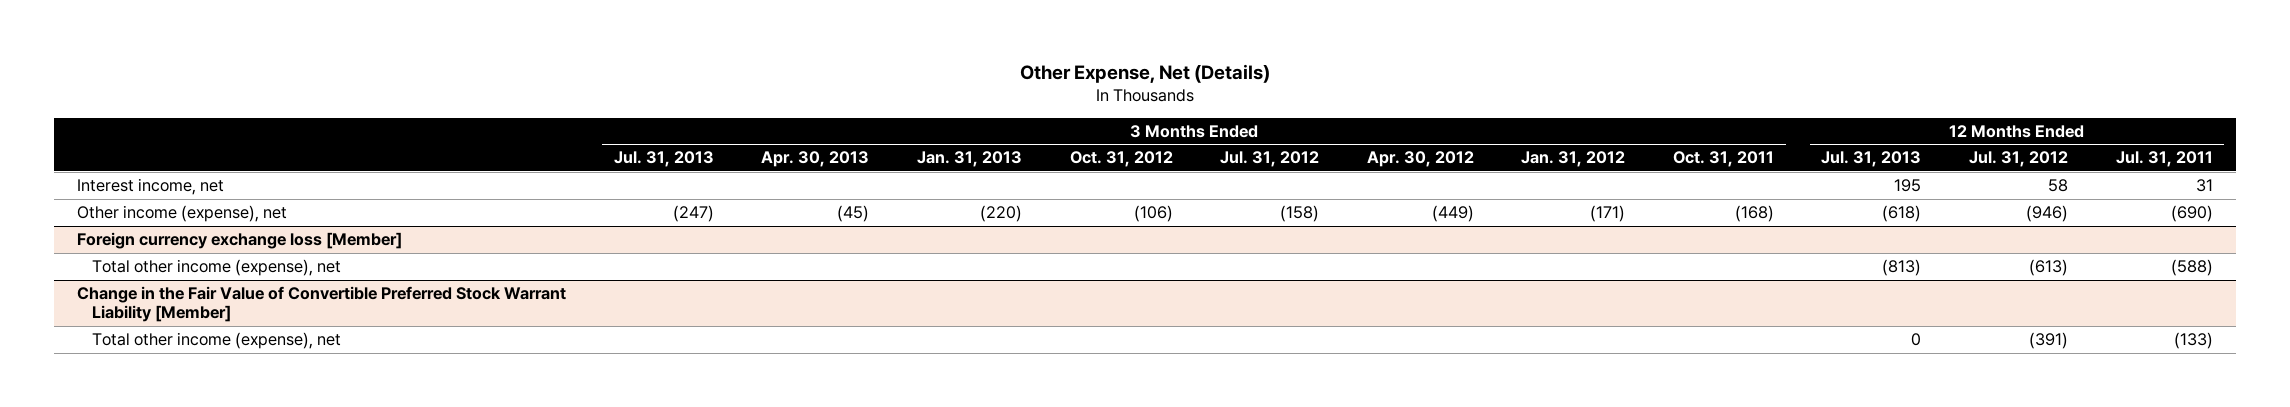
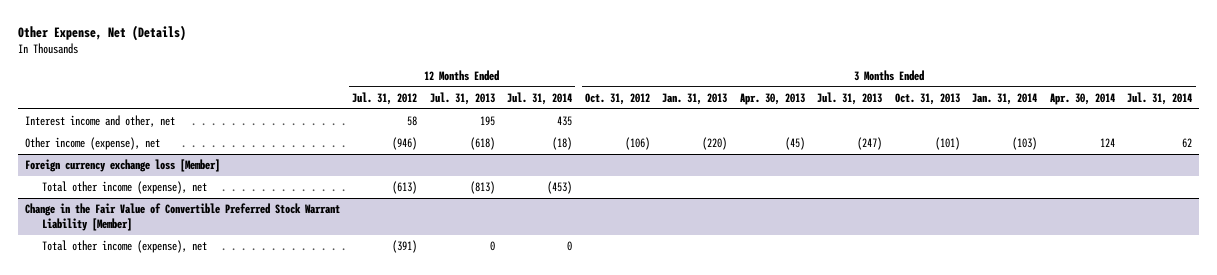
[1220,151,1320,168] Jul. 31, 2012 -> none
[1366,151,1474,168] Apr. 30, 2012 -> none
[1521,151,1626,168] Jan. 31, 2012 -> none
[1672,151,1774,168] Oct. 31, 2011 -> none
[2115,151,2213,168] Jul. 31, 2011 -> none
none -> [507,92,573,106] Jul. 31, 2014
none -> [894,93,960,106] Oct. 31, 2013
none -> [972,93,1038,106] Jan. 31, 2014
none -> [1049,93,1115,106] Apr. 30, 2014
none -> [1127,92,1193,106] Jul. 31, 2014
[77,178,225,196] Interest income, net -> [24,115,175,128] Interest income and other, net

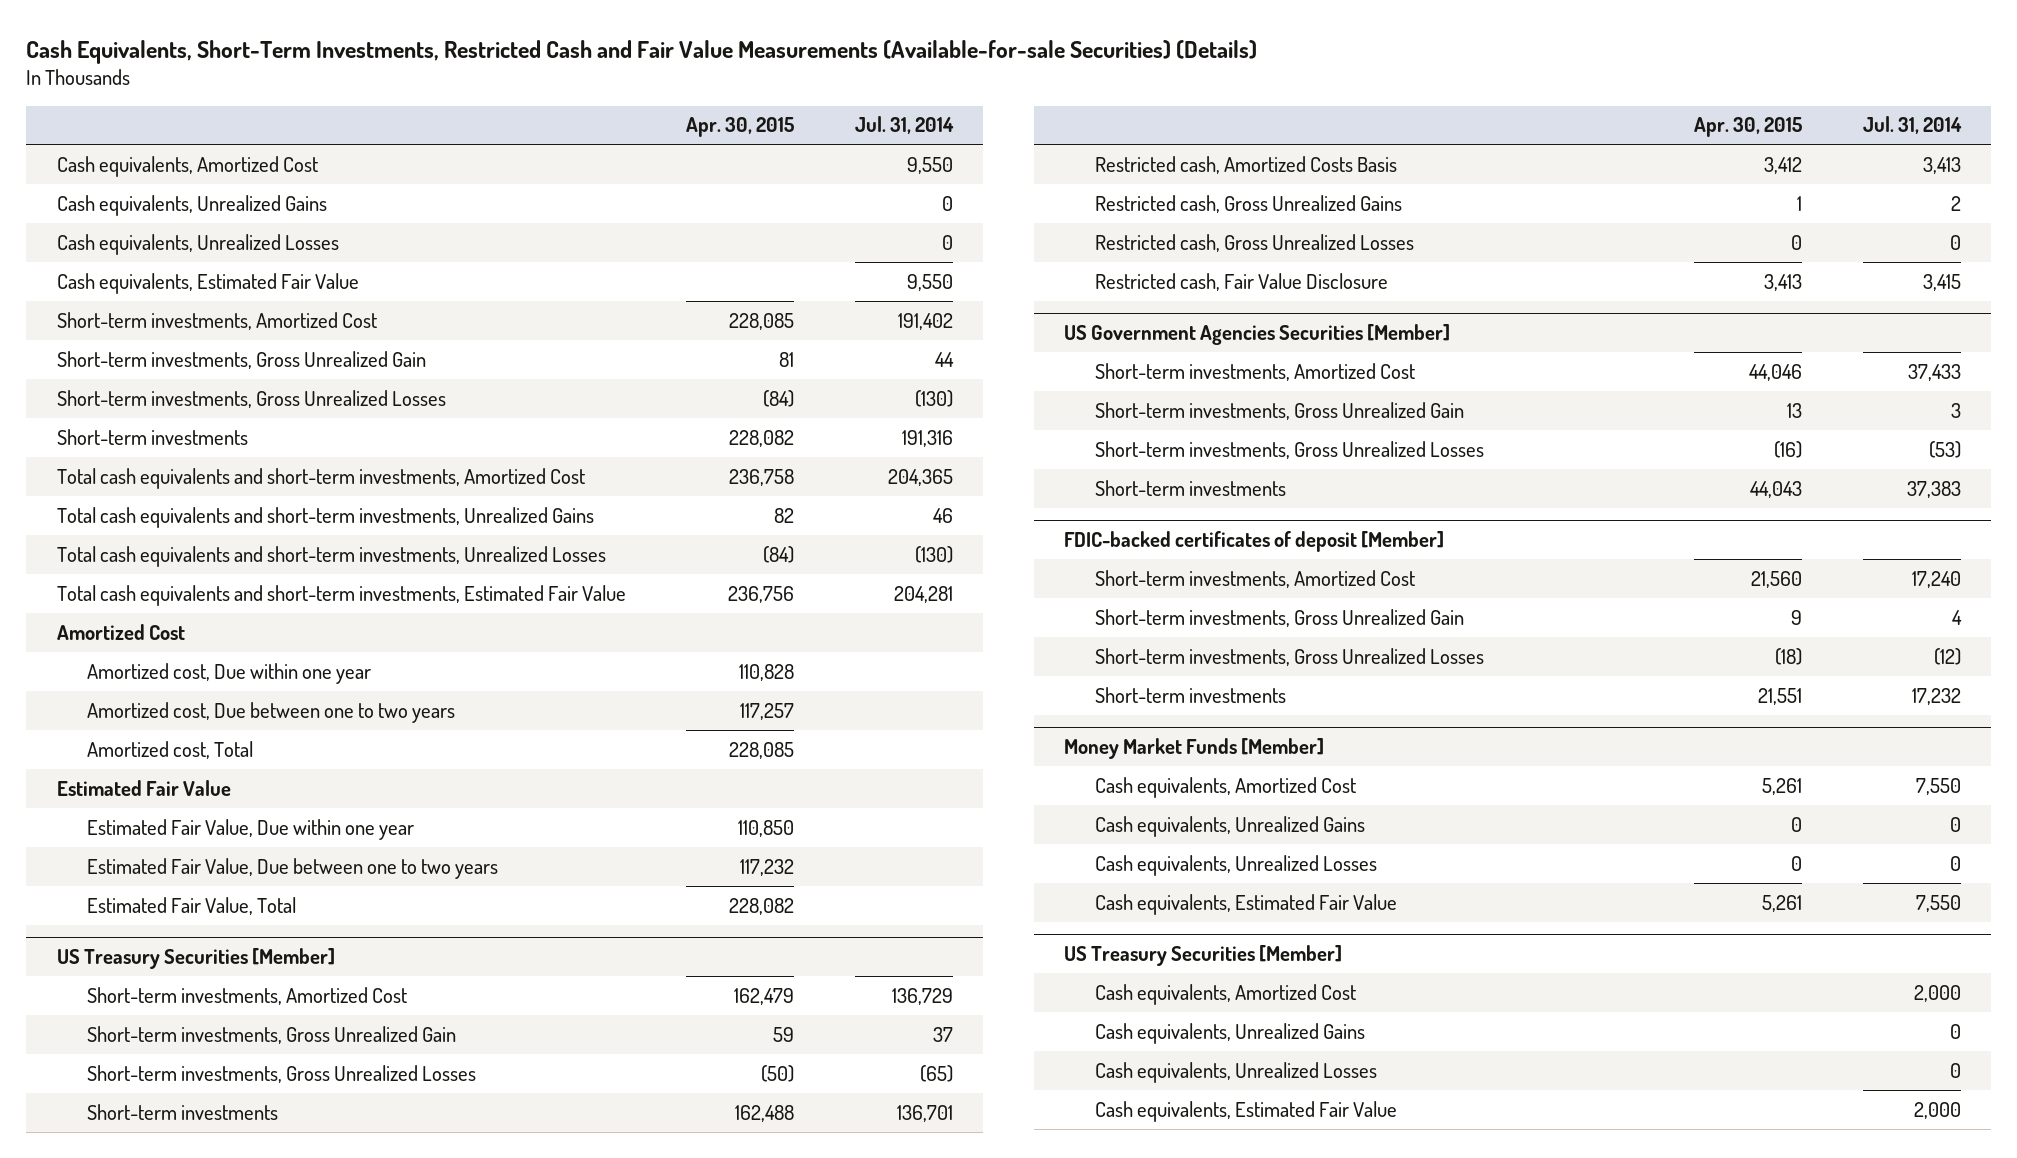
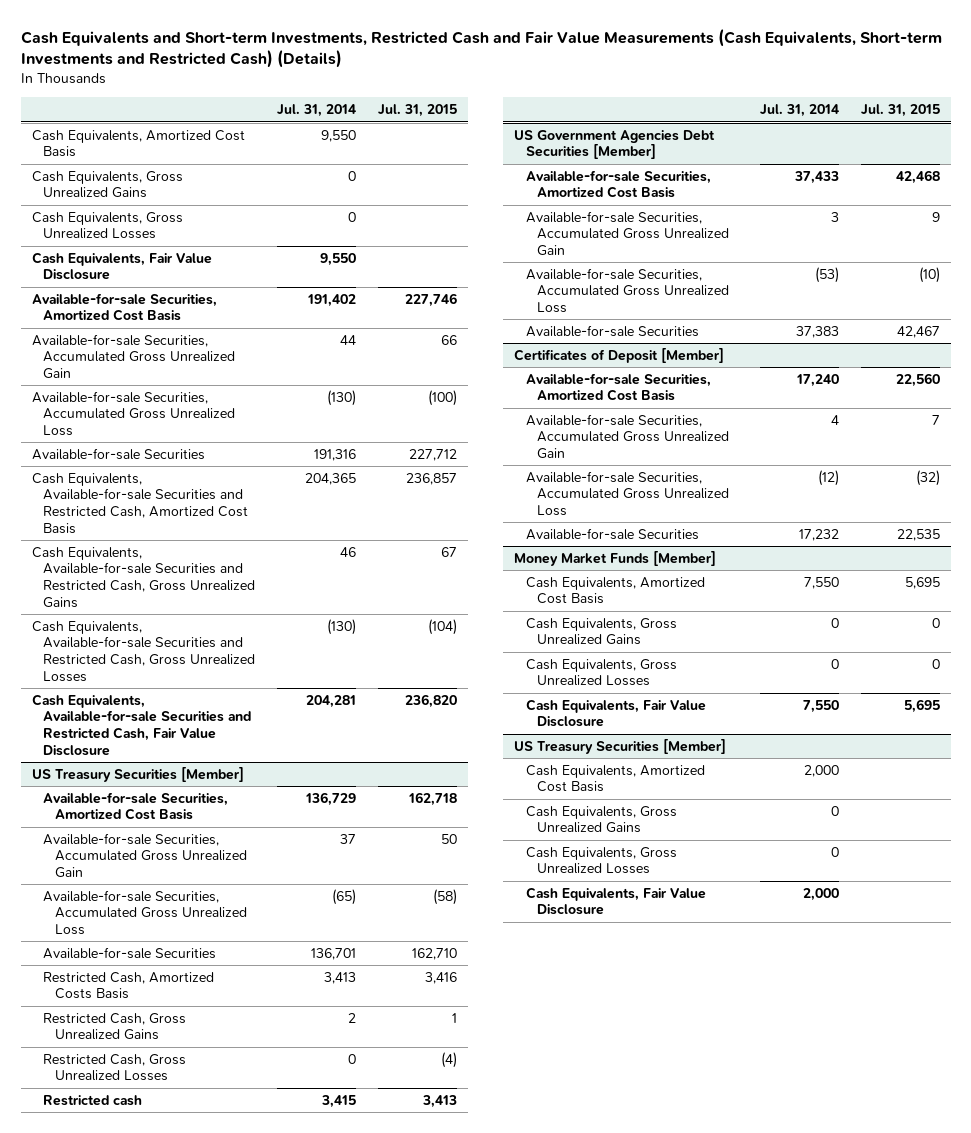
[26,39,1258,64] Cash Equivalents, Short-Term Investments, Restricted Cash and Fair Value Measurements (Available-for-sale Securities) (Details) -> [20,28,942,69] Cash Equivalents and Short-term Investments, Restricted Cash and Fair Value Measurements (Cash Equivalents, Short-term Investments and Restricted Cash) (Details)
[686,117,795,138] Apr. 30, 2015 -> none
none -> [378,104,458,118] Jul. 31, 2015
[56,623,185,640] Amortized Cost -> none
[87,662,372,684] Amortized cost, Due within one year -> none
[87,701,456,723] Amortized cost, Due between one to two years -> none
[87,740,254,759] Amortized cost, Total -> none
[56,779,231,796] Estimated Fair Value -> none
[87,818,415,840] Estimated Fair Value, Due within one year -> none
[87,857,499,879] Estimated Fair Value, Due between one to two years -> none
[87,896,297,915] Estimated Fair Value, Total -> none
[56,155,318,177] Cash equivalents, Amortized Cost -> [31,129,245,158] Cash Equivalents, Amortized Cost Basis
[56,194,327,216] Cash equivalents, Unrealized Gains -> [31,170,183,199] Cash Equivalents, Gross Unrealized Gains
[56,233,339,255] Cash equivalents, Unrealized Losses -> [31,211,183,240] Cash Equivalents, Gross Unrealized Losses
[56,272,359,294] Cash equivalents, Estimated Fair Value -> [31,251,212,281] Cash Equivalents, Fair Value Disclosure
[56,311,377,330] Short-term investments, Amortized Cost -> [31,292,217,322] Available-for-sale Securities, Amortized Cost Basis
[56,350,426,369] Short-term investments, Gross Unrealized Gain -> [31,333,236,380] Available-for-sale Securities, Accumulated Gross Unrealized Gain
[56,389,446,408] Short-term investments, Gross Unrealized Losses -> [31,390,236,437] Available-for-sale Securities, Accumulated Gross Unrealized Loss
[56,428,248,445] Short-term investments -> [31,447,205,460] Available-for-sale Securities
[56,467,585,489] Total cash equivalents and short-term investments, Amortized Cost -> [31,472,249,534] Cash Equivalents, Available-for-sale Securities and Restricted Cash, Amortized Cost Basis
[56,506,594,528] Total cash equivalents and short-term investments, Unrealized Gains -> [31,546,256,608] Cash Equivalents, Available-for-sale Securities and Restricted Cash, Gross Unrealized Gains
[56,545,606,567] Total cash equivalents and short-term investments, Unrealized Losses -> [31,620,256,682] Cash Equivalents, Available-for-sale Securities and Restricted Cash, Gross Unrealized Losses
[56,584,626,606] Total cash equivalents and short-term investments, Estimated Fair Value -> [31,693,252,756] Cash Equivalents, Available-for-sale Securities and Restricted Cash, Fair Value Disclosure
[87,986,408,1005] Short-term investments, Amortized Cost -> [43,791,229,821] Available-for-sale Securities, Amortized Cost Basis
[87,1025,457,1044] Short-term investments, Gross Unrealized Gain -> [43,832,247,879] Available-for-sale Securities, Accumulated Gross Unrealized Gain
[87,1064,477,1083] Short-term investments, Gross Unrealized Losses -> [43,889,247,936] Available-for-sale Securities, Accumulated Gross Unrealized Loss
[87,1103,279,1120] Short-term investments -> [43,946,217,959] Available-for-sale Securities
[1094,155,1397,174] Restricted cash, Amortized Costs Basis -> [43,971,215,1000] Restricted Cash, Amortized Costs Basis
[1094,194,1402,213] Restricted cash, Gross Unrealized Gains -> [43,1012,187,1041] Restricted Cash, Gross Unrealized Gains
[1094,233,1414,252] Restricted cash, Gross Unrealized Losses -> [43,1053,187,1082] Restricted Cash, Gross Unrealized Losses
[1094,272,1388,291] Restricted cash, Fair Value Disclosure -> [43,1094,143,1106] Restricted cash
[1064,323,1451,345] US Government Agencies Securities [Member] -> [514,129,716,160] US Government Agencies Debt Securities [Member]
[1094,362,1415,381] Short-term investments, Amortized Cost -> [525,169,711,199] Available-for-sale Securities, Amortized Cost Basis
[1094,401,1464,420] Short-term investments, Gross Unrealized Gain -> [525,210,730,257] Available-for-sale Securities, Accumulated Gross Unrealized Gain
[1094,440,1484,459] Short-term investments, Gross Unrealized Losses -> [525,267,730,314] Available-for-sale Securities, Accumulated Gross Unrealized Loss
[1094,479,1286,496] Short-term investments -> [525,324,699,337] Available-for-sale Securities
[1064,530,1445,552] FDIC-backed certificates of deposit [Member] -> [514,347,725,363] Certificates of Deposit [Member]
[1094,569,1415,588] Short-term investments, Amortized Cost -> [525,372,711,402] Available-for-sale Securities, Amortized Cost Basis
[1094,608,1464,627] Short-term investments, Gross Unrealized Gain -> [525,413,730,460] Available-for-sale Securities, Accumulated Gross Unrealized Gain
[1094,647,1484,666] Short-term investments, Gross Unrealized Losses -> [525,470,730,517] Available-for-sale Securities, Accumulated Gross Unrealized Loss
[1094,686,1286,703] Short-term investments -> [525,527,699,540] Available-for-sale Securities
[1094,776,1356,798] Cash equivalents, Amortized Cost -> [525,576,705,605] Cash Equivalents, Amortized Cost Basis
[1094,815,1365,837] Cash equivalents, Unrealized Gains -> [525,617,677,646] Cash Equivalents, Gross Unrealized Gains
[1094,854,1377,876] Cash equivalents, Unrealized Losses -> [525,658,677,687] Cash Equivalents, Gross Unrealized Losses
[1094,893,1397,915] Cash equivalents, Estimated Fair Value -> [525,698,706,728] Cash Equivalents, Fair Value Disclosure
[1094,983,1356,1005] Cash equivalents, Amortized Cost -> [525,764,705,793] Cash Equivalents, Amortized Cost Basis
[1094,1022,1365,1044] Cash equivalents, Unrealized Gains -> [525,805,677,834] Cash Equivalents, Gross Unrealized Gains
[1094,1061,1377,1083] Cash equivalents, Unrealized Losses -> [525,846,677,875] Cash Equivalents, Gross Unrealized Losses
[1094,1100,1397,1122] Cash equivalents, Estimated Fair Value -> [525,886,706,916] Cash Equivalents, Fair Value Disclosure

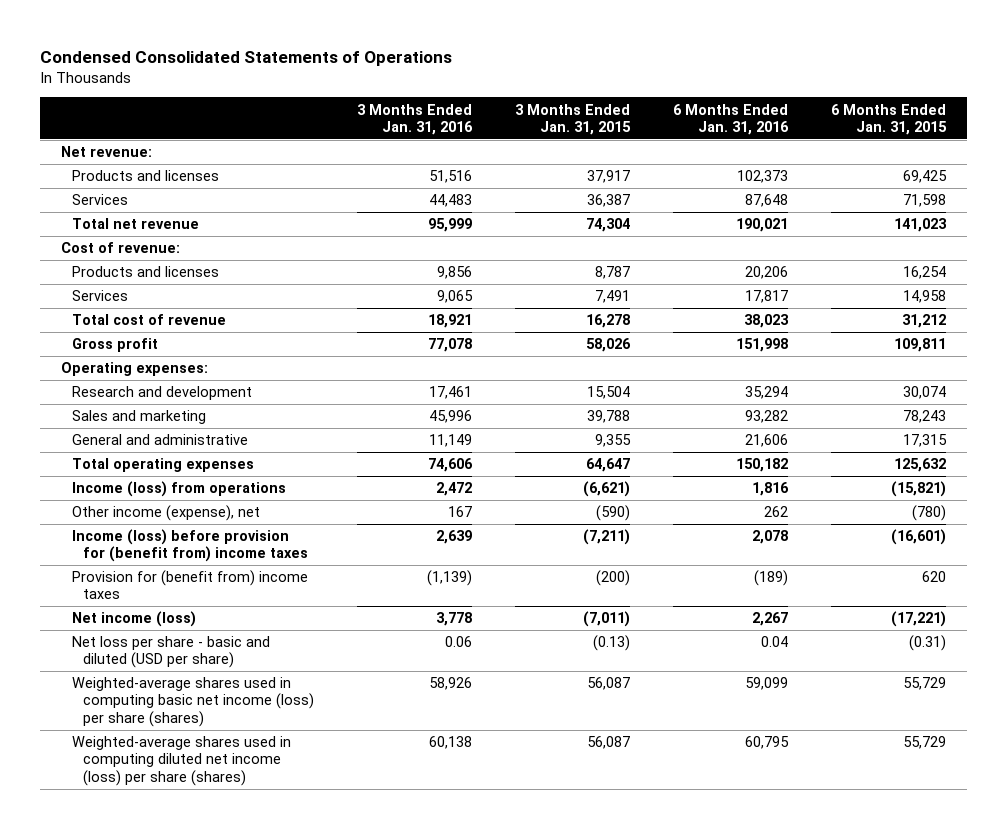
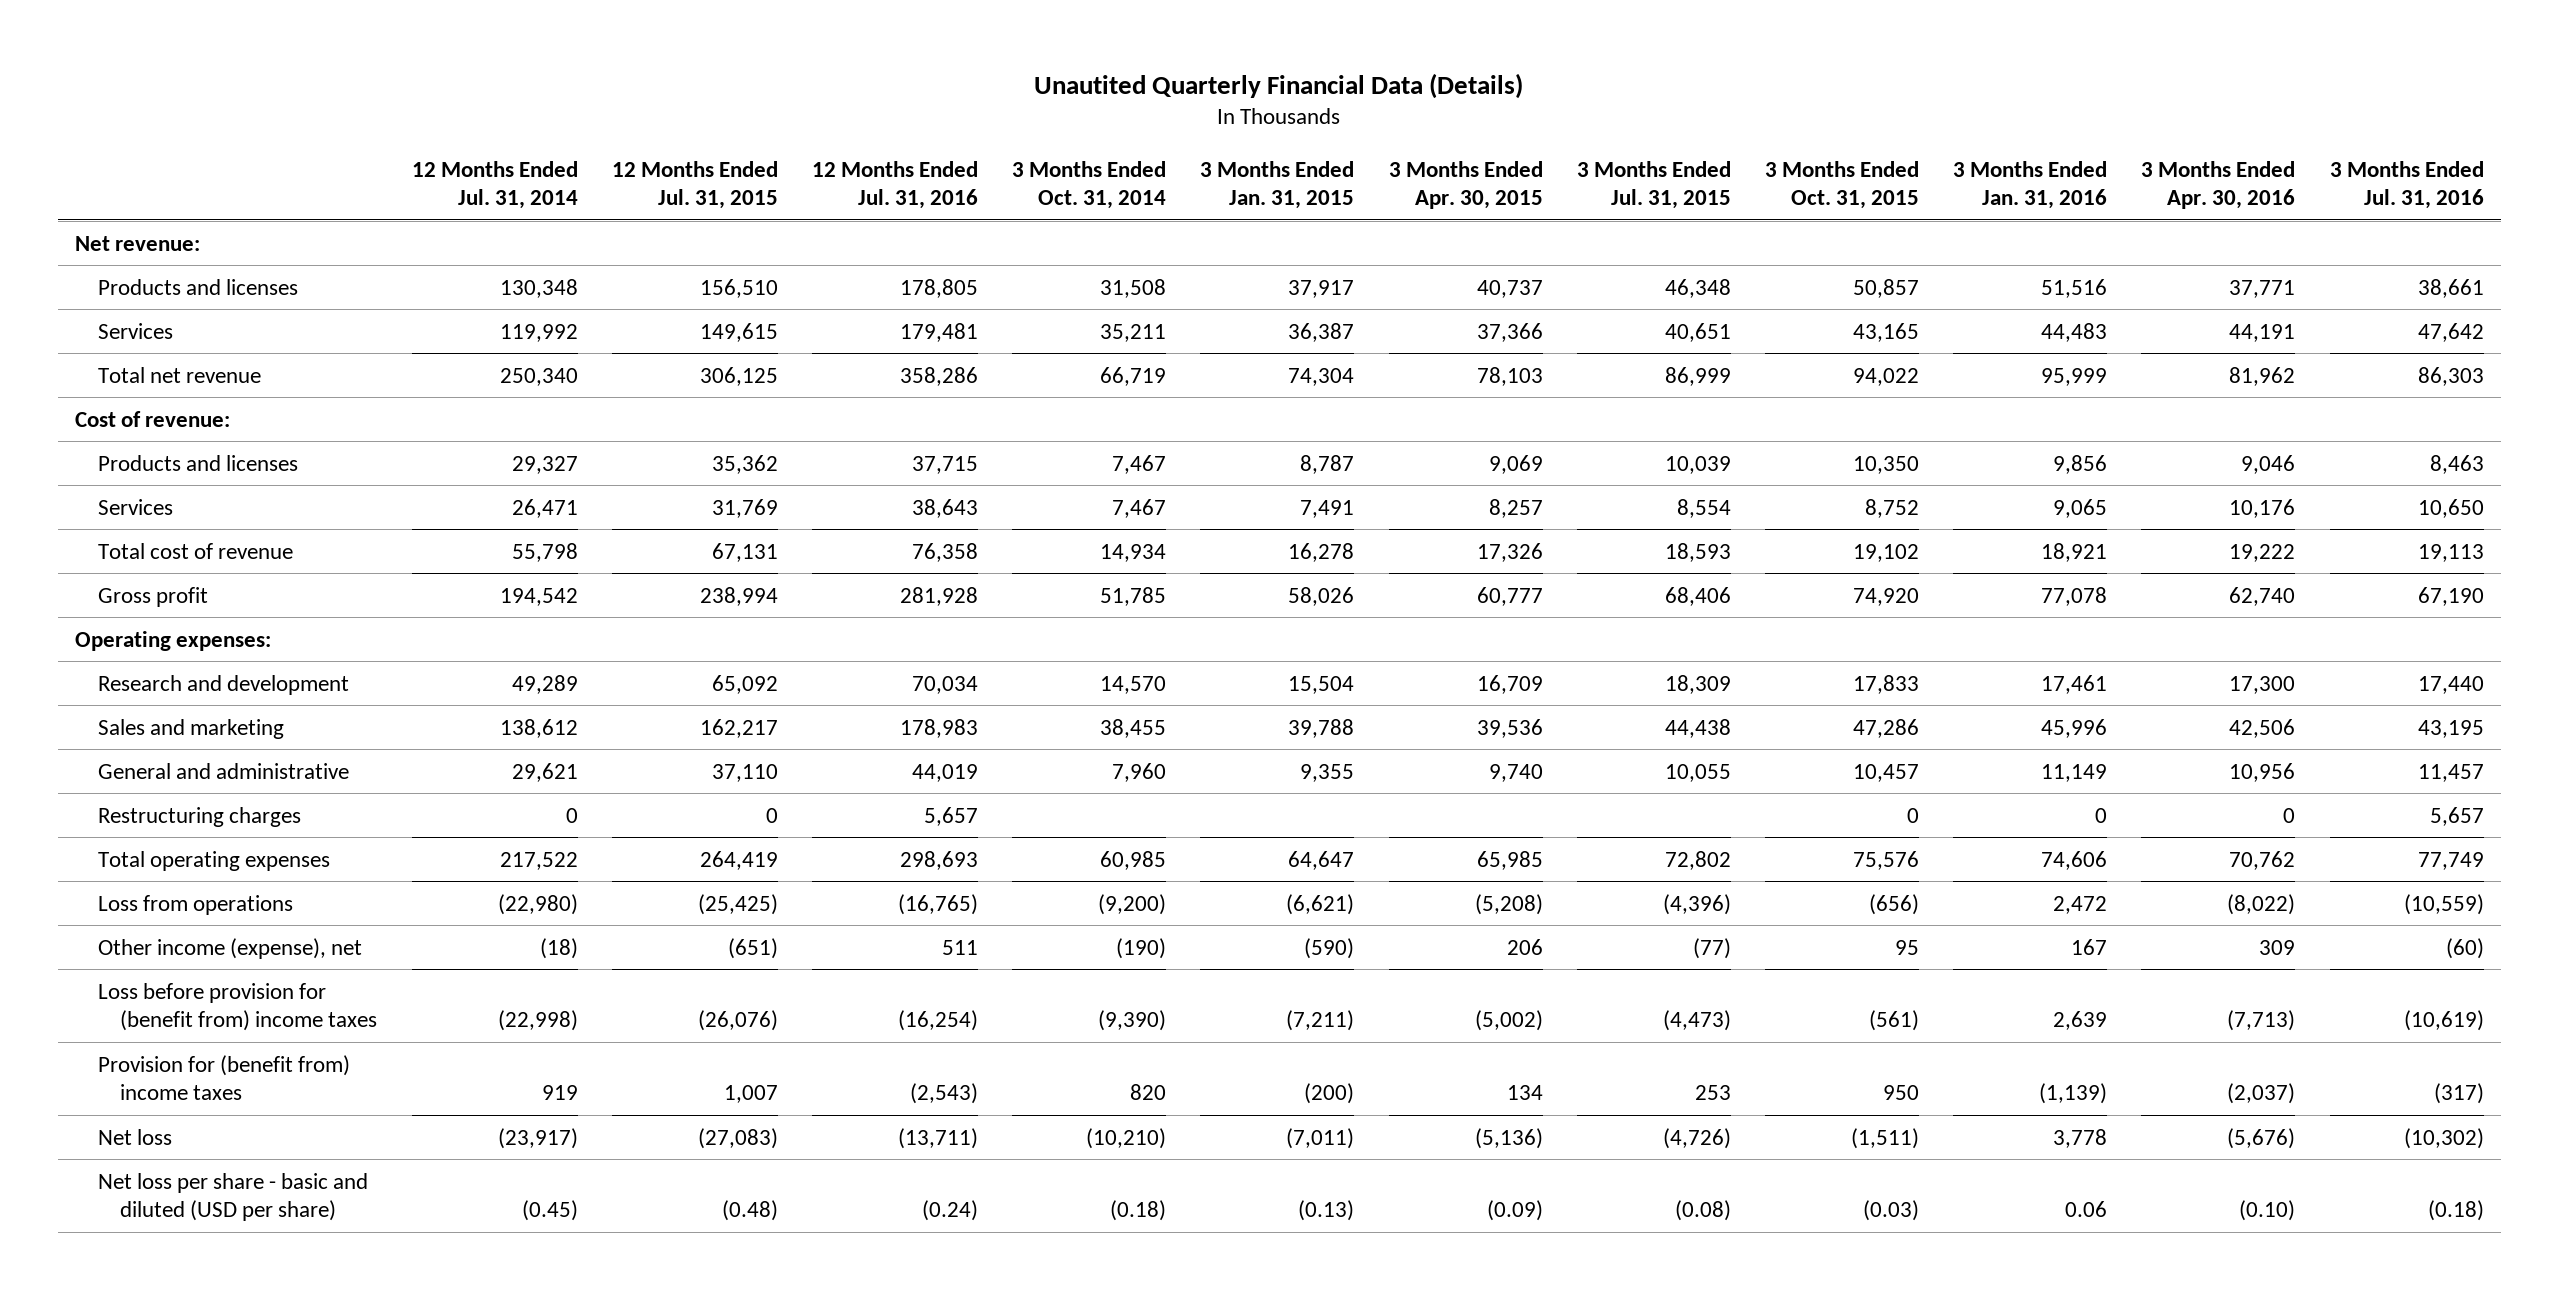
[39,50,452,66] Condensed Consolidated Statements of Operations -> [1034,72,1524,99] Unautited Quarterly Financial Data (Details)
[672,103,789,135] 6 Months Ended Jan. 31, 2016 -> none
[830,103,947,135] 6 Months Ended Jan. 31, 2015 -> none
none -> [411,160,578,210] 12 Months Ended Jul. 31, 2014
none -> [611,160,778,210] 12 Months Ended Jul. 31, 2015
none -> [812,160,979,210] 12 Months Ended Jul. 31, 2016
none -> [1012,160,1167,210] 3 Months Ended Oct. 31, 2014
none -> [1388,160,1543,210] 3 Months Ended Apr. 30, 2015
none -> [1576,160,1731,210] 3 Months Ended Jul. 31, 2015
none -> [1765,160,1920,210] 3 Months Ended Oct. 31, 2015
none -> [2141,160,2296,210] 3 Months Ended Apr. 30, 2016
none -> [2329,160,2484,210] 3 Months Ended Jul. 31, 2016
none -> [97,806,301,827] Restructuring charges
[72,481,287,498] Income (loss) from operations -> [97,894,293,915] Loss from operations
[72,529,308,563] Income (loss) before provision for (benefit from) income taxes -> [97,982,378,1031] Loss before provision for (benefit from) income taxes
[72,611,197,628] Net income (loss) -> [97,1128,172,1145] Net loss
[72,677,314,727] Weighted-average shares used in computing basic net income (loss) per share (shares) -> none
[72,736,292,786] Weighted-average shares used in computing diluted net income (loss) per share (shares) -> none

